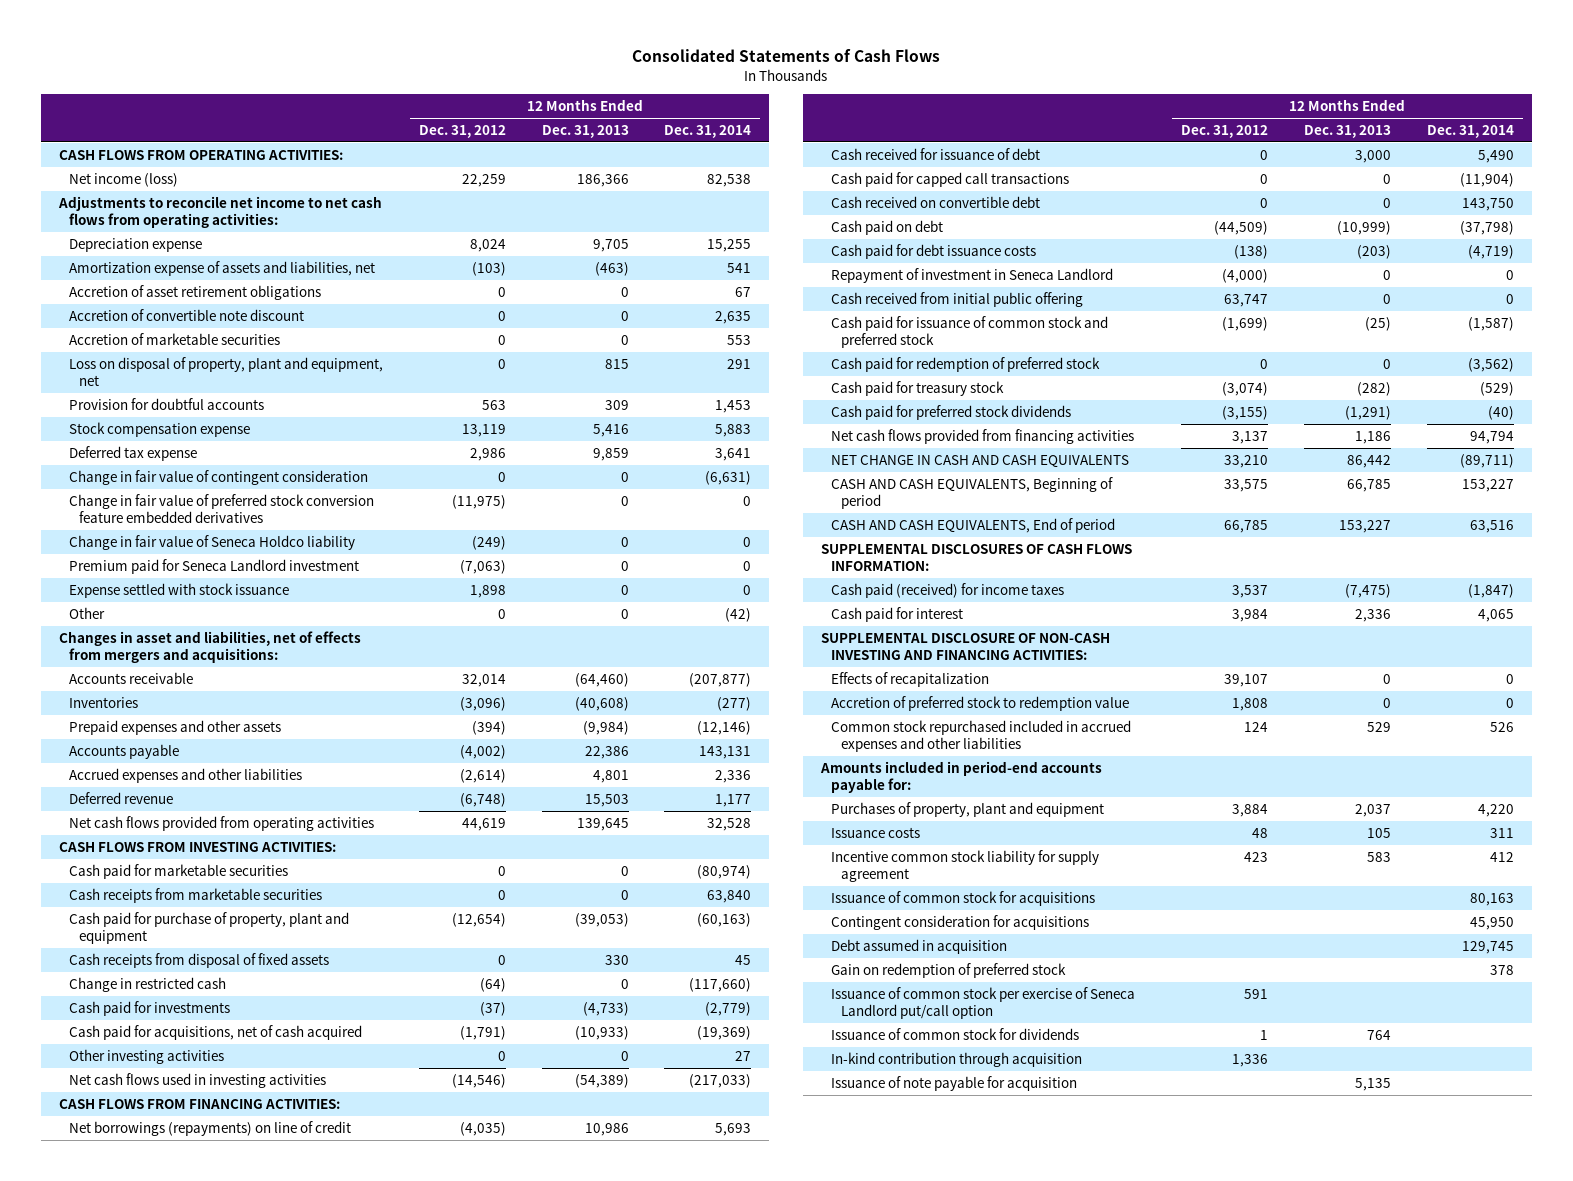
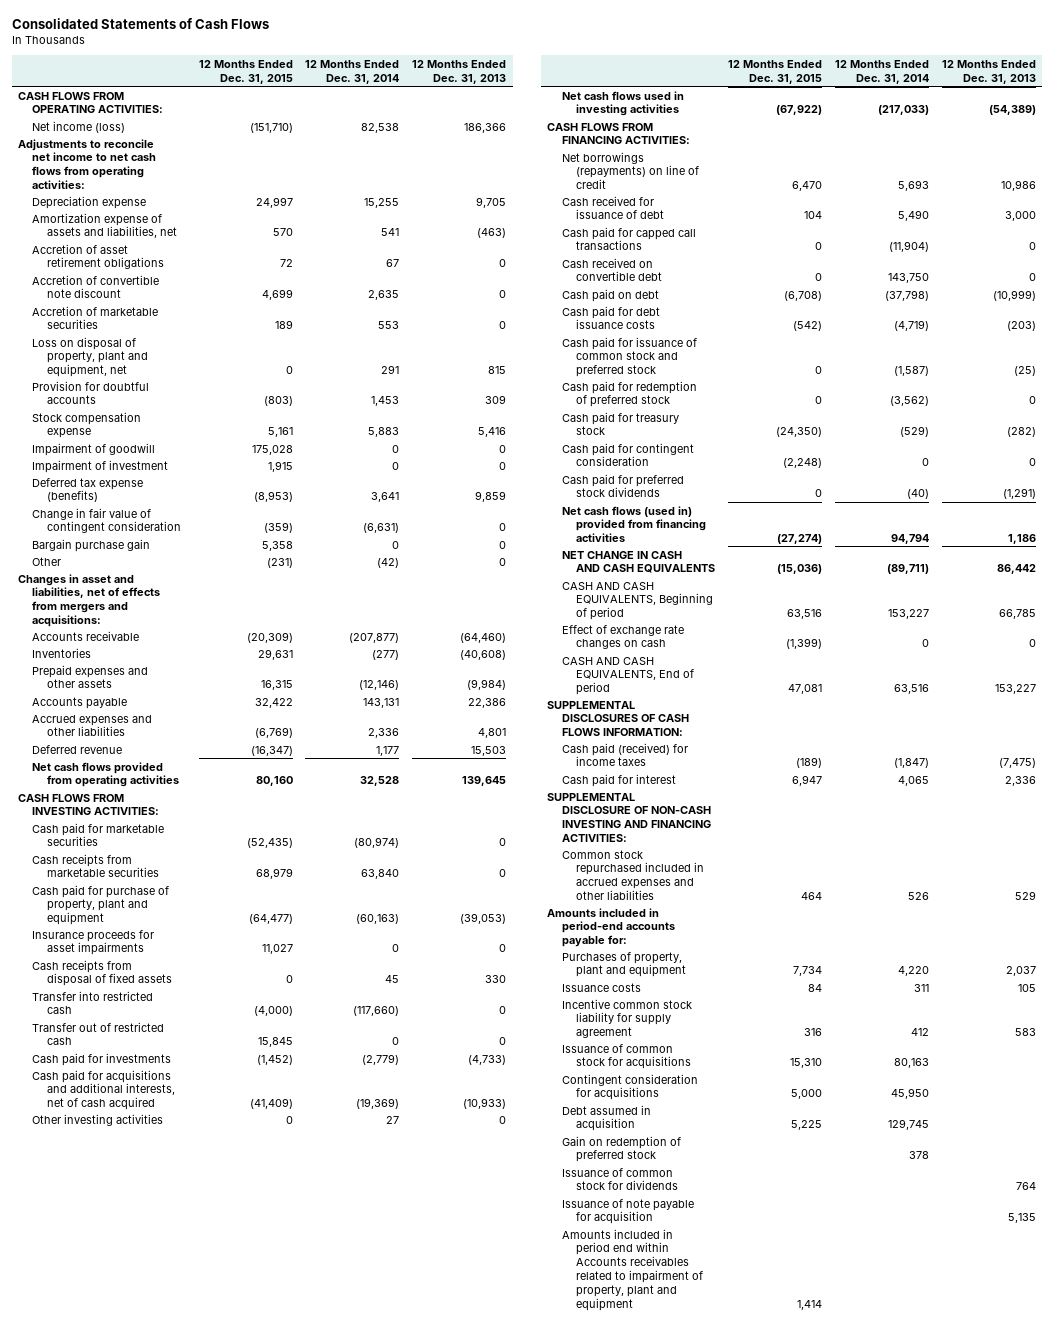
[418,124,506,138] Dec. 31, 2012 -> none
none -> [198,59,293,84] 12 Months Ended Dec. 31, 2015
none -> [32,442,156,456] Impairment of goodwill
none -> [32,459,169,473] Impairment of investment
[68,445,197,461] Deferred tax expense -> [32,477,144,503] Deferred tax expense (benefits)
[68,493,374,523] Change in fair value of preferred stock conversion feature embedded derivatives -> none
[68,534,355,550] Change in fair value of Seneca Holdco liability -> none
[68,558,359,574] Premium paid for Seneca Landlord investment -> none
[68,582,289,598] Expense settled with stock issuance -> none
none -> [32,538,151,552] Bargain purchase gain
none -> [32,929,155,956] Insurance proceeds for asset impairments
[68,976,226,992] Change in restricted cash -> [32,990,154,1015] Transfer into restricted cash
none -> [32,1021,165,1046] Transfer out of restricted cash
[68,1024,362,1040] Cash paid for acquisitions, net of cash acquired -> [32,1069,175,1111] Cash paid for acquisitions and additional interests, net of cash acquired
[831,267,1114,283] Repayment of investment in Seneca Landlord -> none
[831,291,1084,307] Cash received from initial public offering -> none
none -> [561,442,694,467] Cash paid for contingent consideration
[831,428,1135,444] Net cash flows provided from financing activities -> [561,505,706,543] Net cash flows (used in) provided from financing activities
none -> [561,624,684,650] Effect of exchange rate changes on cash
[831,671,990,687] Effects of recapitalization -> none
[831,695,1130,711] Accretion of preferred stock to redemption value -> none
[831,986,1136,1019] Issuance of common stock per exercise of Seneca Landlord put/call option -> none
[831,1051,1083,1067] In-kind contribution through acquisition -> none
none -> [561,1228,703,1311] Amounts included in period end within Accounts receivables related to impairment of property, plant and equipment

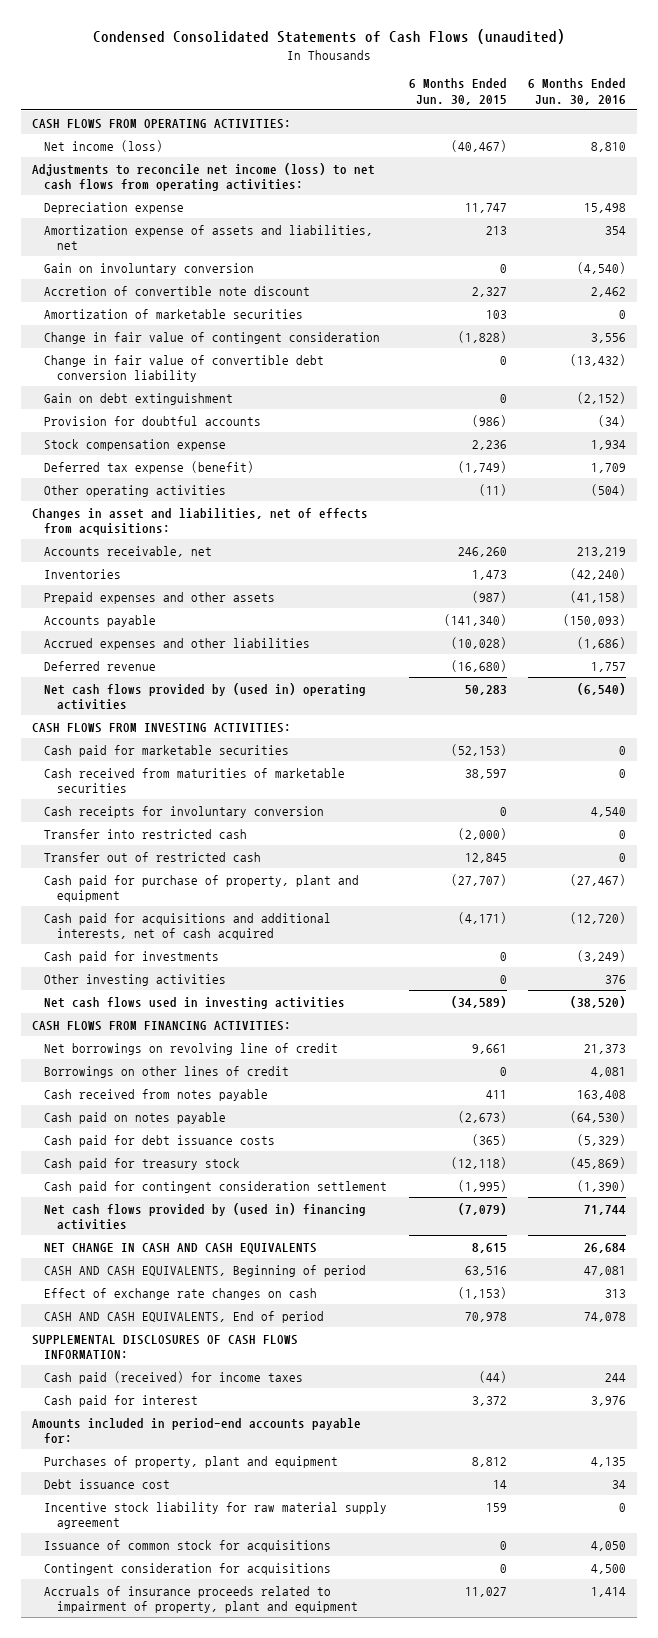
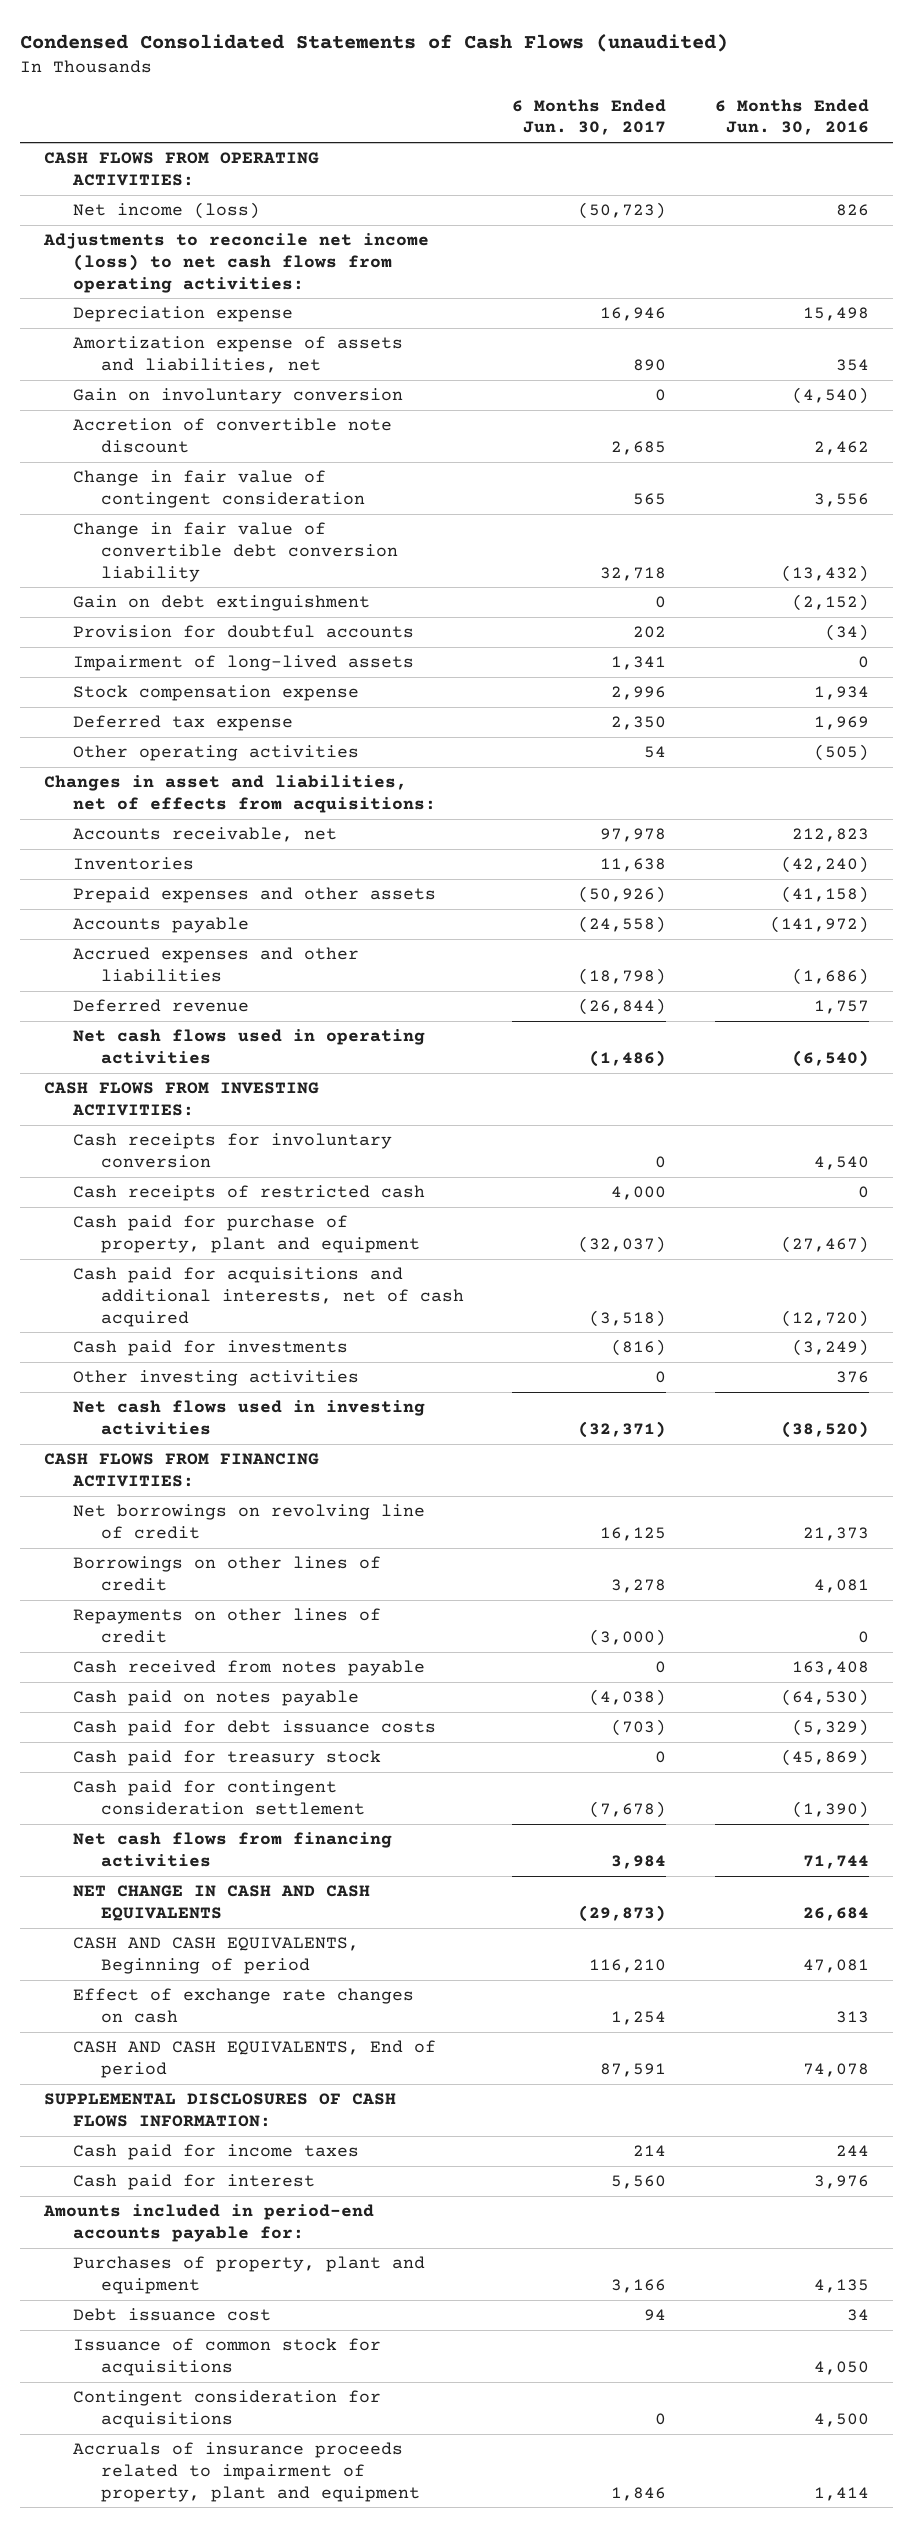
[408,78,507,105] 6 Months Ended Jun. 30, 2015 -> none
none -> [512,98,667,136] 6 Months Ended Jun. 30, 2017
[591,141,627,152] 8,810 -> [835,204,869,217] 826
[44,308,304,319] Amortization of marketable securities -> none
none -> [72,655,414,672] Impairment of long-lived assets
[44,460,255,474] Deferred tax expense (benefit) -> [72,715,293,732] Deferred tax expense
[591,462,627,473] 1,709 -> [813,716,869,731] 1,969
[591,483,627,496] (504) -> [813,744,869,762] (505)
[577,546,627,557] 213,219 -> [791,828,869,843] 212,823
[563,613,627,626] (150,093) -> [769,916,869,934] (141,972)
[44,682,367,710] Net cash flows provided by (used in) operating activities -> [72,1029,425,1064] Net cash flows used in operating activities
[44,744,290,757] Cash paid for marketable securities -> none
[44,767,346,793] Cash received from maturities of marketable securities -> none
[44,828,248,839] Transfer into restricted cash -> none
[44,851,262,862] Transfer out of restricted cash -> [72,1185,425,1202] Cash receipts of restricted cash
none -> [72,1608,381,1643] Repayments on other lines of credit
[44,1202,367,1230] Net cash flows provided by (used in) financing activities -> [72,1832,392,1867] Net cash flows from financing activities
[44,1370,304,1384] Cash paid (received) for income taxes -> [72,2144,359,2161] Cash paid for income taxes
[44,1501,388,1529] Incentive stock liability for raw material supply agreement -> none

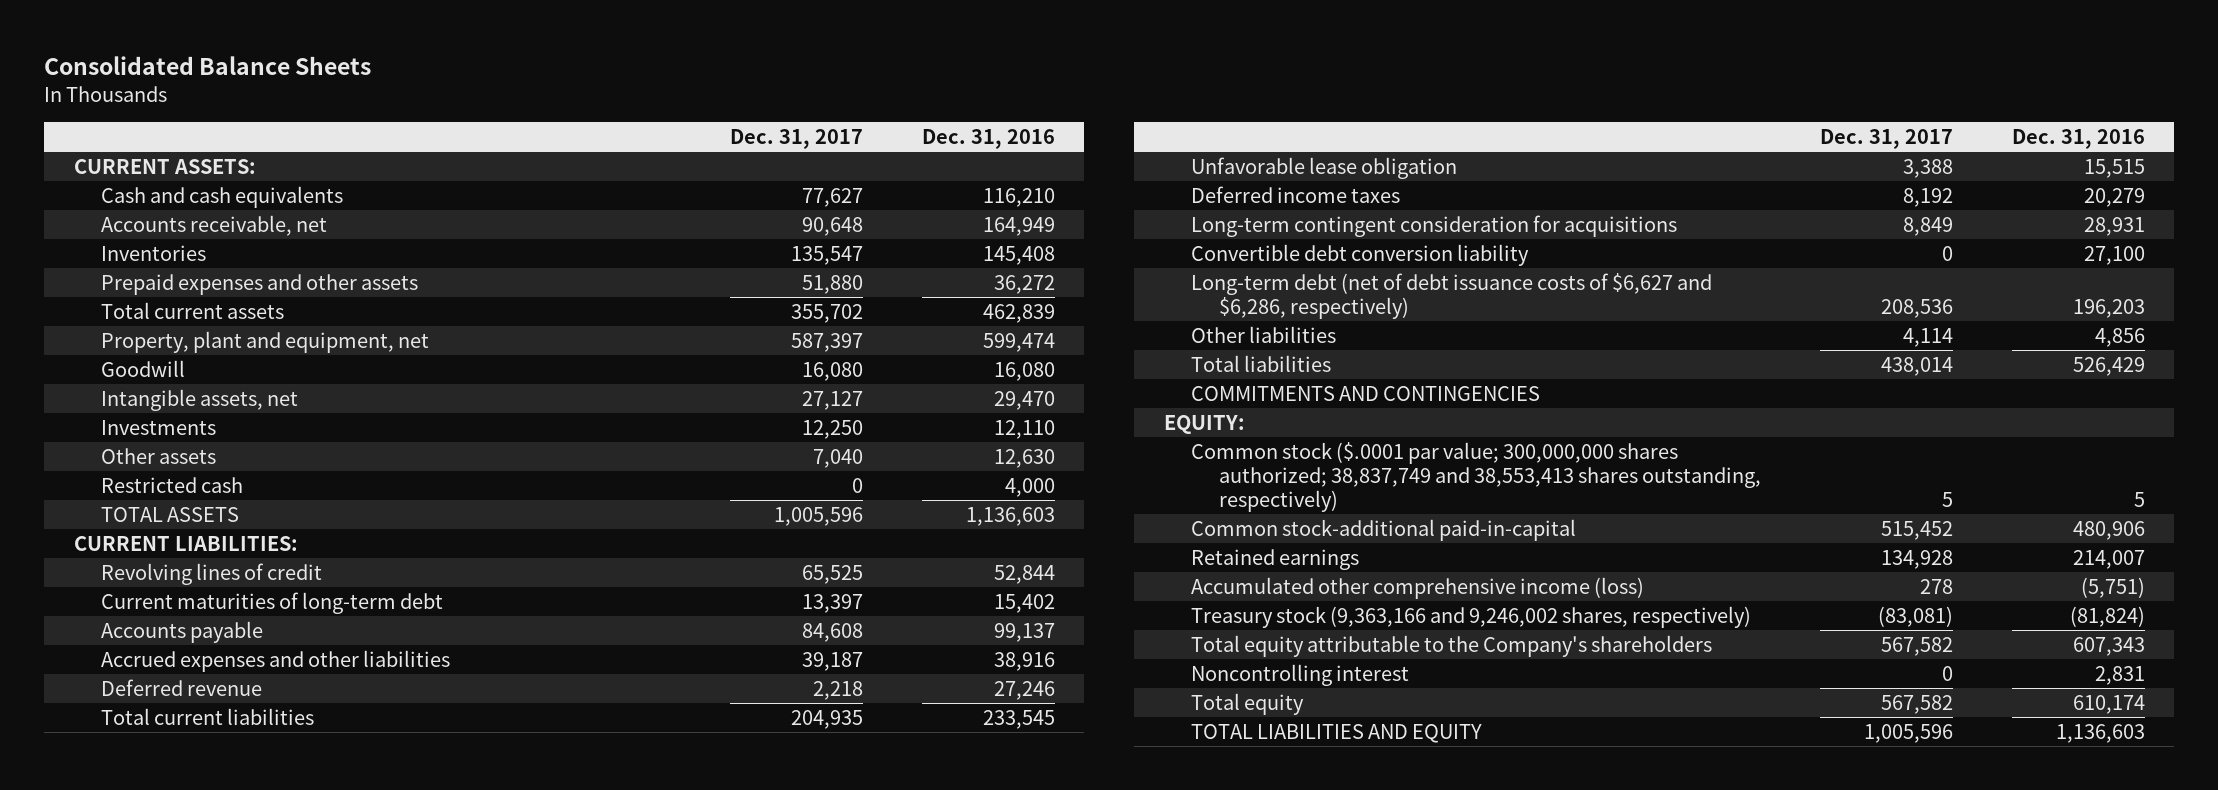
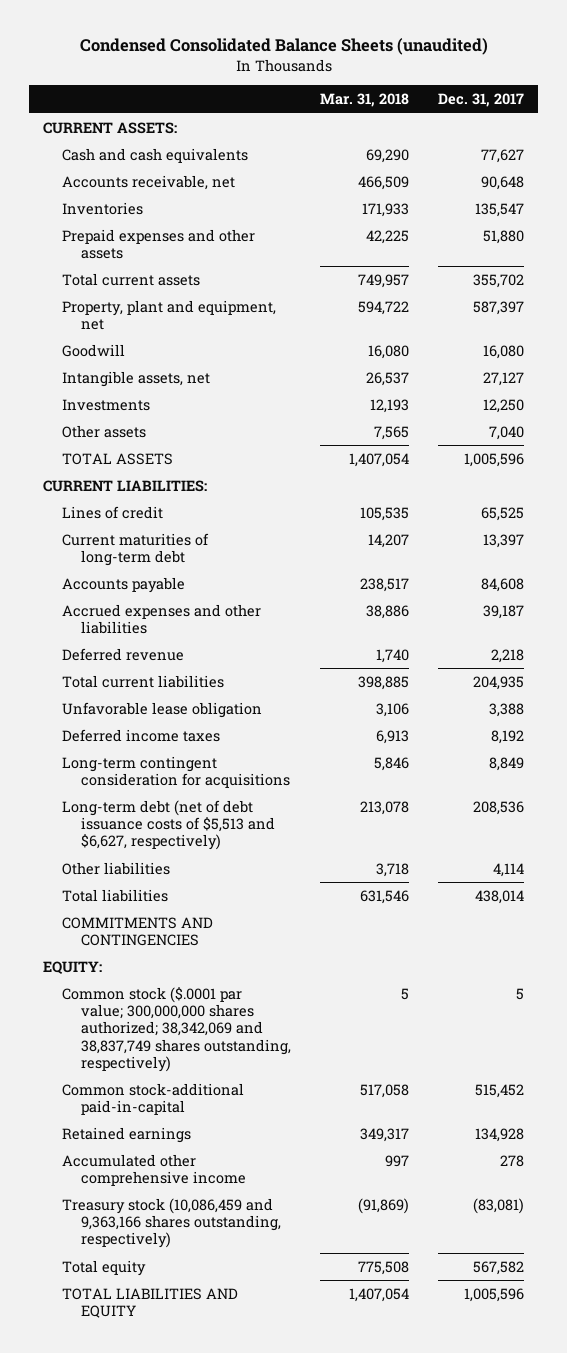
[44,56,372,76] Consolidated Balance Sheets -> [79,38,488,56] Condensed Consolidated Balance Sheets (unaudited)
[921,128,1055,149] Dec. 31, 2016 -> none
none -> [320,93,410,108] Mar. 31, 2018
[101,476,244,493] Restricted cash -> none
[101,562,323,585] Revolving lines of credit -> [62,505,164,519] Lines of credit
[1191,243,1530,266] Convertible debt conversion liability -> none
[1191,272,1713,319] Long-term debt (net of debt issuance costs of $6,627 and $6,286, respectively) -> [62,799,276,851] Long-term debt (net of debt issuance costs of $5,513 and $6,627, respectively)
[1191,441,1761,512] Common stock ($.0001 par value; 300,000,000 shares authorized; 38,837,749 and 38,553,413 shares outstanding, respectively) -> [62,986,292,1073] Common stock ($.0001 par value; 300,000,000 shares authorized; 38,342,069 and 38,837,749 shares outstanding, respectively)
[1191,634,1713,657] Total equity attributable to the Company's shareholders -> none
[1191,663,1410,686] Noncontrolling interest -> none
[1191,576,1645,599] Accumulated other comprehensive income (loss) -> [62,1153,247,1187] Accumulated other comprehensive income
[1191,605,1752,628] Treasury stock (9,363,166 and 9,246,002 shares, respectively) -> [62,1197,282,1249] Treasury stock (10,086,459 and 9,363,166 shares outstanding, respectively)

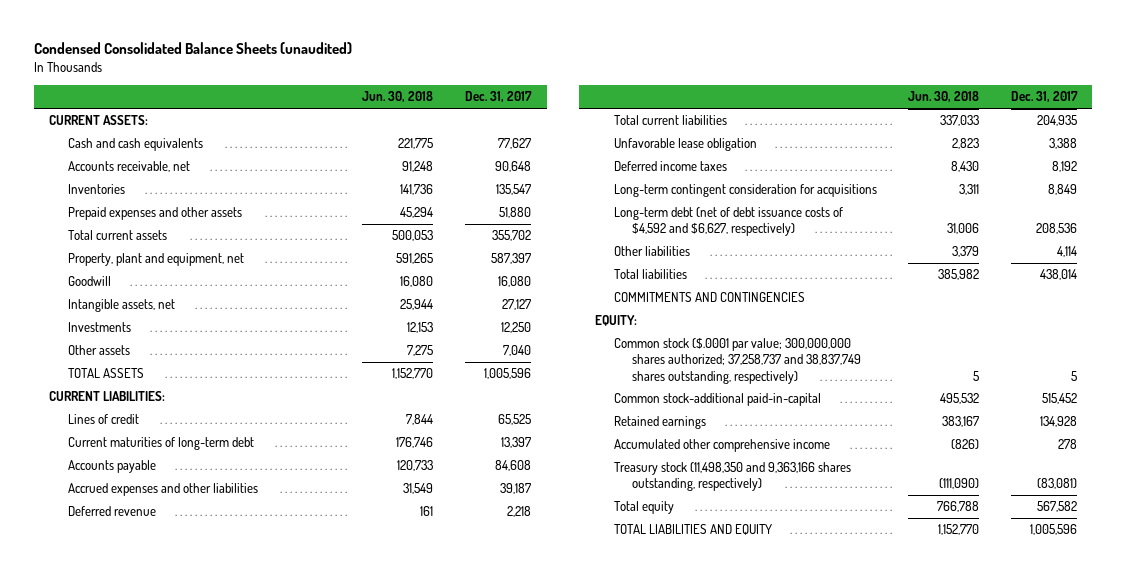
[320,93,410,108] Mar. 31, 2018 -> none
none -> [362,91,434,103] Jun. 30, 2018
[62,799,276,851] Long-term debt (net of debt issuance costs of $5,513 and $6,627, respectively) -> [613,207,843,237] Long-term debt (net of debt issuance costs of $4,592 and $6,627, respectively)
[62,986,292,1073] Common stock ($.0001 par value; 300,000,000 shares authorized; 38,342,069 and 38,837,749 shares outstanding, respectively) -> [613,338,862,384] Common stock ($.0001 par value; 300,000,000 shares authorized; 37,258,737 and 38,837,749 shares outstanding, respectively)
[62,1197,282,1249] Treasury stock (10,086,459 and 9,363,166 shares outstanding, respectively) -> [613,462,851,492] Treasury stock (11,498,350 and 9,363,166 shares outstanding, respectively)

